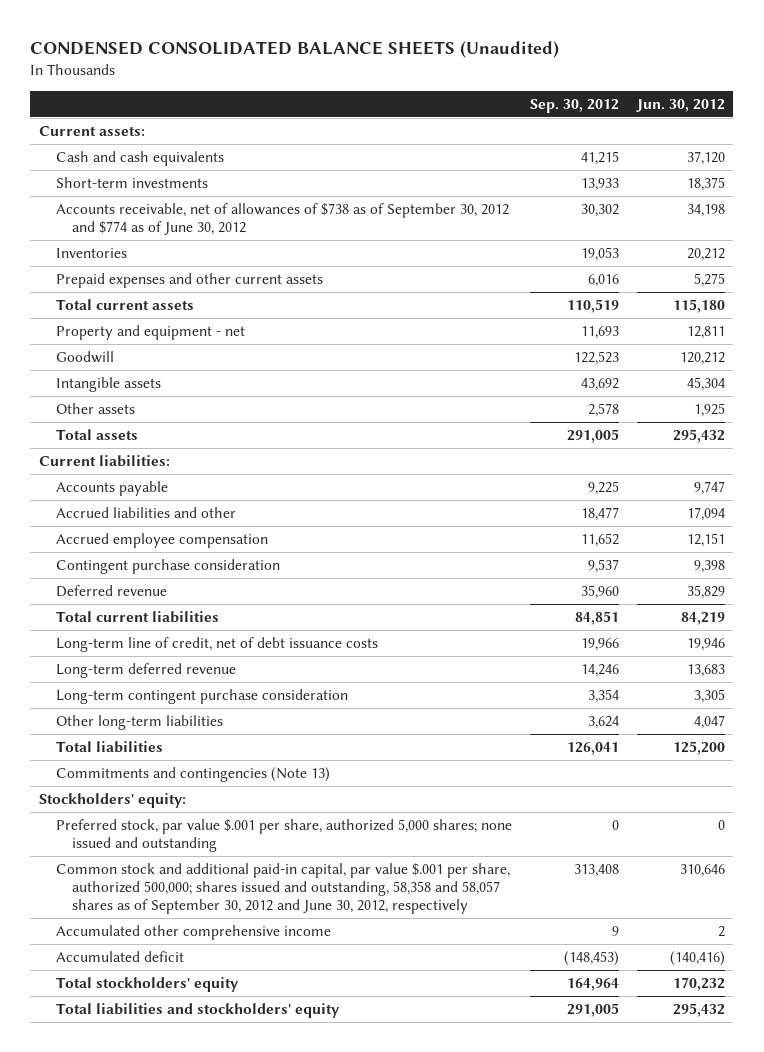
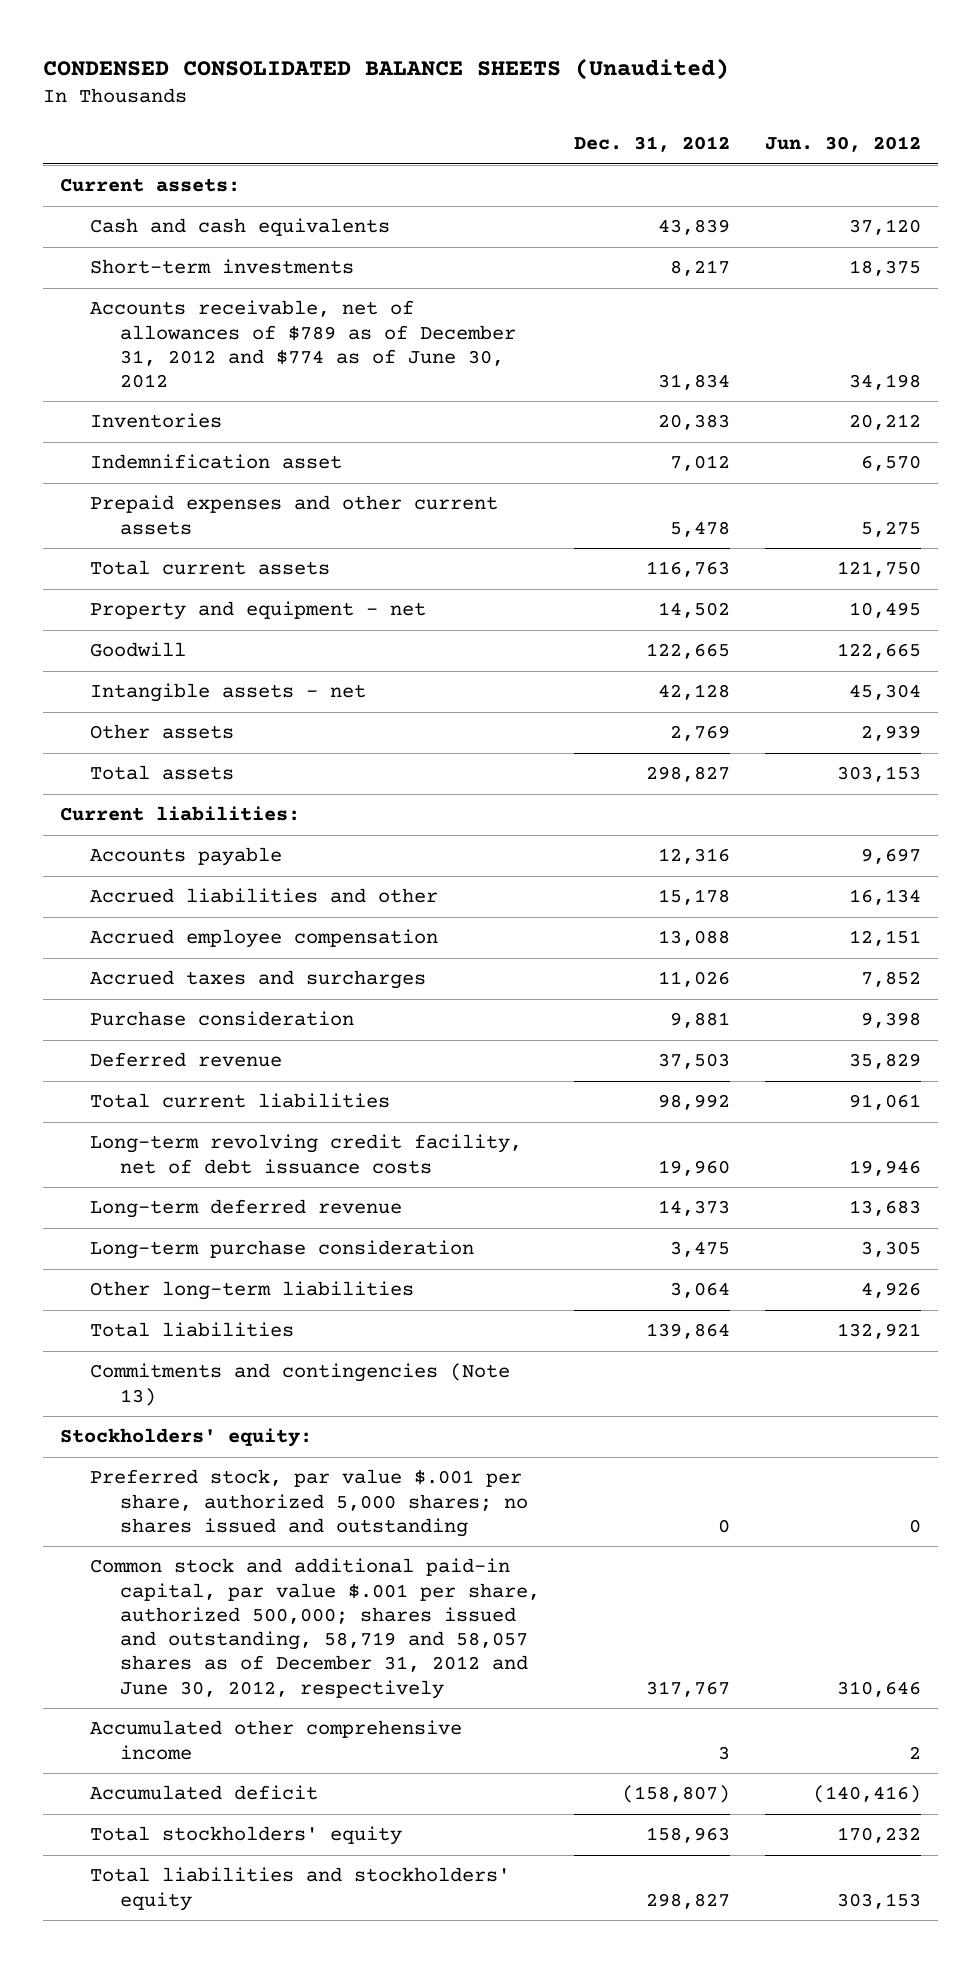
[529,98,619,113] Sep. 30, 2012 -> none
none -> [574,136,731,153] Dec. 31, 2012
[55,203,509,236] Accounts receivable, net of allowances of $738 as of September 30, 2012 and $774 as of June 30, 2012 -> [89,300,516,389] Accounts receivable, net of allowances of $789 as of December 31, 2012 and $774 as of June 30, 2012
none -> [89,454,342,470] Indemnification asset
[672,299,725,314] 115,180 -> [836,561,921,578] 121,750
[686,326,725,340] 12,811 -> [848,602,921,619] 10,495
[679,352,725,366] 120,212 -> [836,643,921,660] 122,665
[55,377,161,393] Intangible assets -> [89,683,366,703] Intangible assets - net
[693,403,725,418] 1,925 -> [860,725,921,742] 2,939
[672,429,725,444] 295,432 -> [836,766,921,783] 303,153
[693,481,725,496] 9,747 -> [860,848,921,865] 9,697
[686,507,725,522] 17,094 -> [848,889,921,906] 16,134
none -> [89,970,426,990] Accrued taxes and surcharges
[55,559,280,575] Contingent purchase consideration -> [89,1011,354,1027] Purchase consideration
[680,612,725,626] 84,219 -> [848,1094,921,1111] 91,061
[55,637,378,653] Long-term line of credit, net of debt issuance costs -> [89,1134,522,1174] Long-term revolving credit facility, net of debt issuance costs
[55,689,348,705] Long-term contingent purchase consideration -> [89,1240,474,1260] Long-term purchase consideration
[693,715,725,730] 4,047 -> [860,1282,921,1299] 4,926
[672,741,725,756] 125,200 -> [836,1323,921,1340] 132,921
[55,819,512,853] Preferred stock, par value $.001 per share, authorized 5,000 shares; none issued and outstanding -> [89,1469,528,1537] Preferred stock, par value $.001 per share, authorized 5,000 shares; no shares issued and outstanding
[55,863,510,915] Common stock and additional paid-in capital, par value $.001 per share, authorized 500,000; shares issued and outstanding, 58,358 and 58,057 shares as of September 30, 2012 and June 30, 2012, respectively -> [89,1558,540,1699] Common stock and additional paid-in capital, par value $.001 per share, authorized 500,000; shares issued and outstanding, 58,719 and 58,057 shares as of December 31, 2012 and June 30, 2012, respectively
[672,1003,725,1018] 295,432 -> [836,1892,921,1909] 303,153

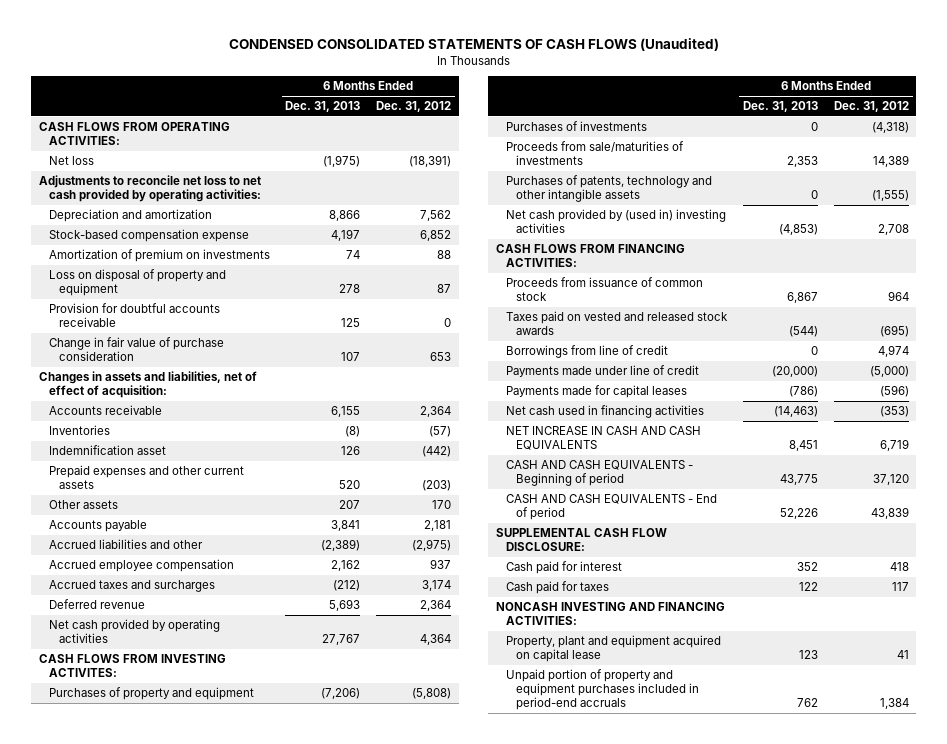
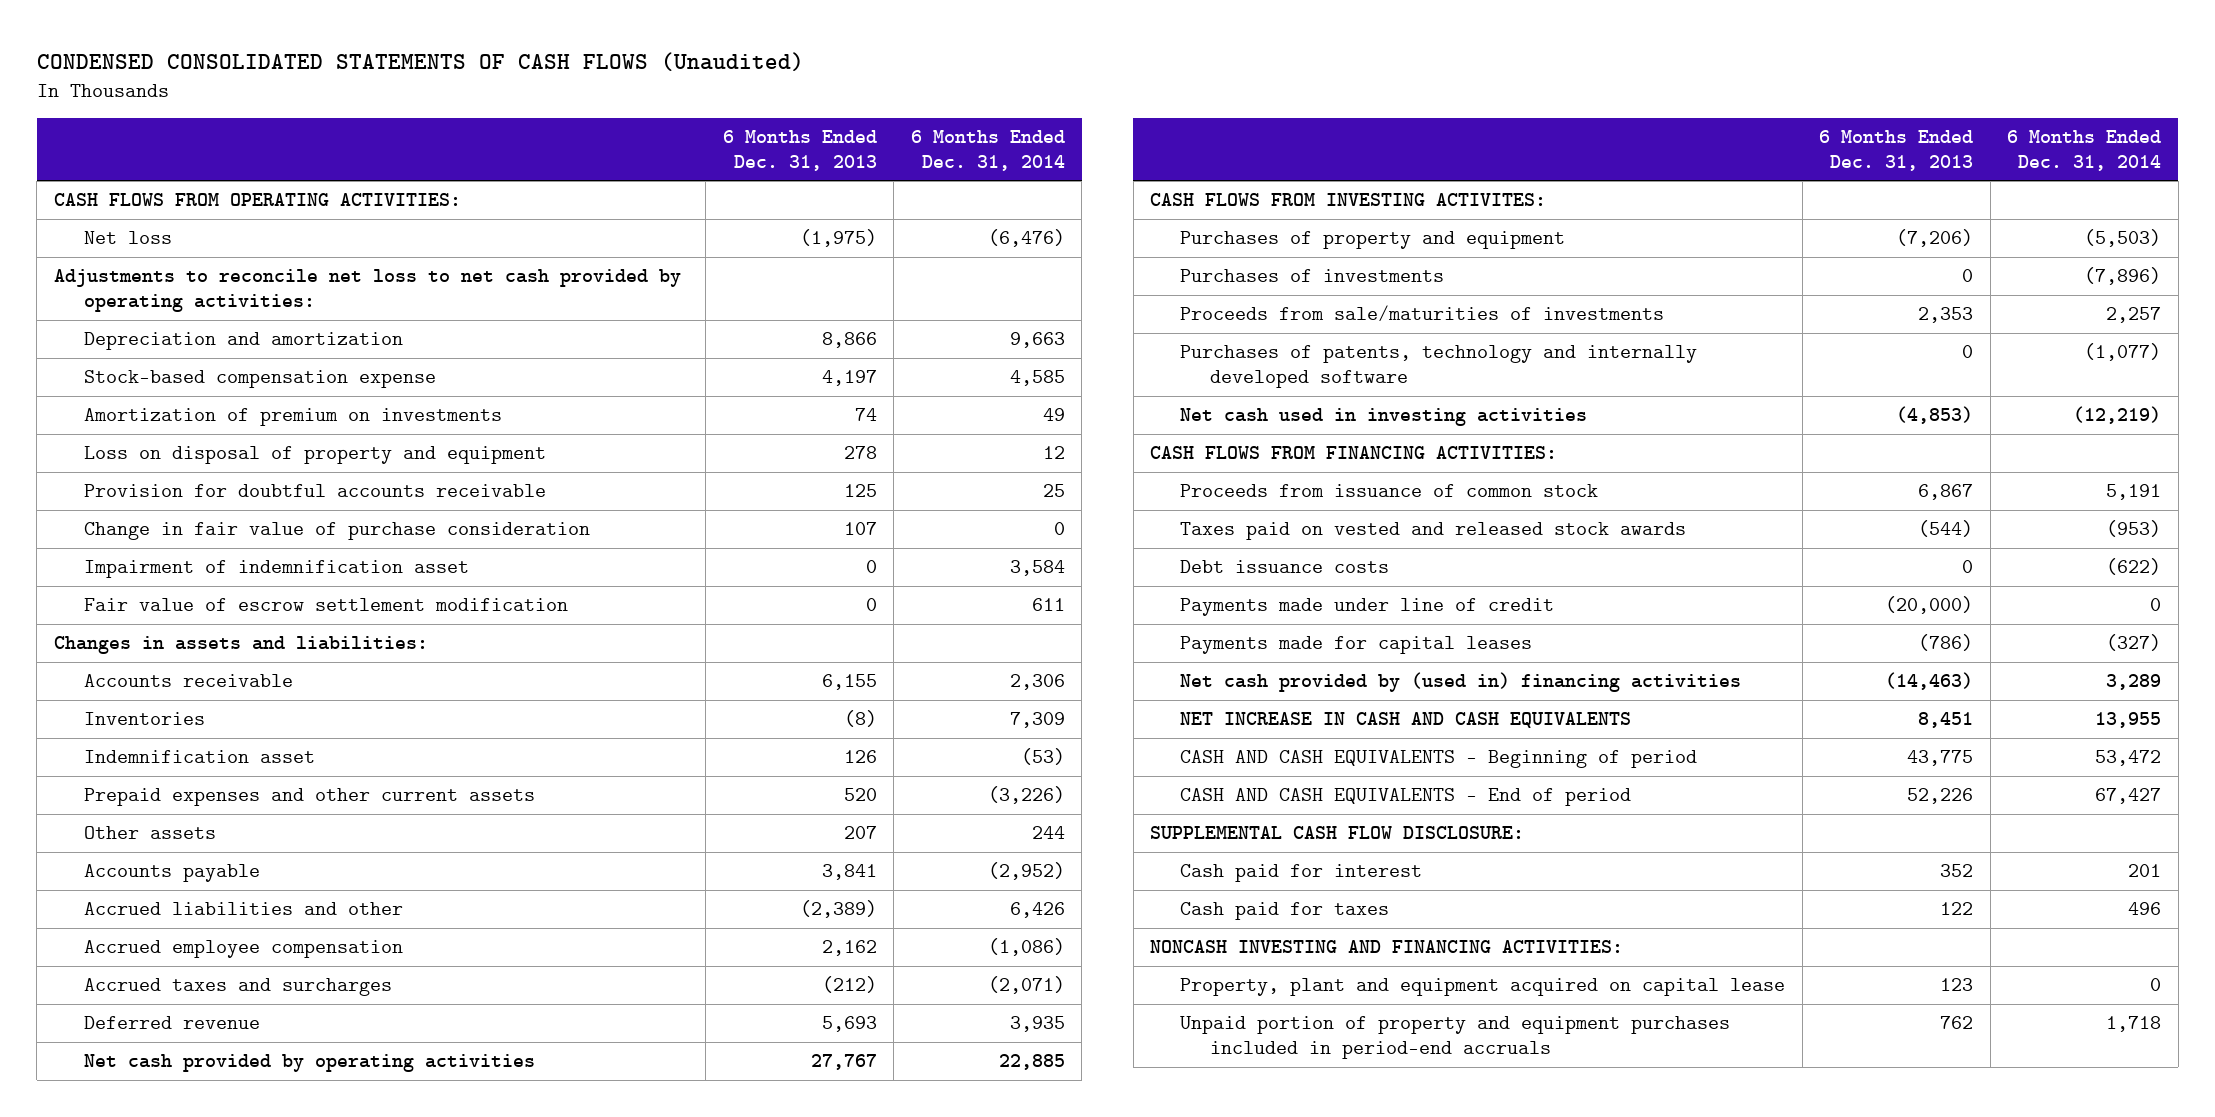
[376,101,452,113] Dec. 31, 2012 -> none
none -> [910,130,1065,171] 6 Months Ended Dec. 31, 2014
none -> [83,560,469,579] Impairment of indemnification asset
none -> [83,598,568,612] Fair value of escrow settlement modification
[38,371,257,399] Changes in assets and liabilities, net of effect of acquisition: -> [53,636,428,655] Changes in assets and liabilities:
[505,175,712,203] Purchases of patents, technology and other intangible assets -> [1180,345,1698,388] Purchases of patents, technology and internally developed software
[505,209,726,234] Net cash provided by (used in) investing activities -> [1180,408,1588,427] Net cash used in investing activities
[505,345,668,359] Borrowings from line of credit -> none
none -> [1180,560,1390,574] Debt issuance costs
[505,405,704,419] Net cash used in financing activities -> [1180,672,1742,693] Net cash provided by (used in) financing activities

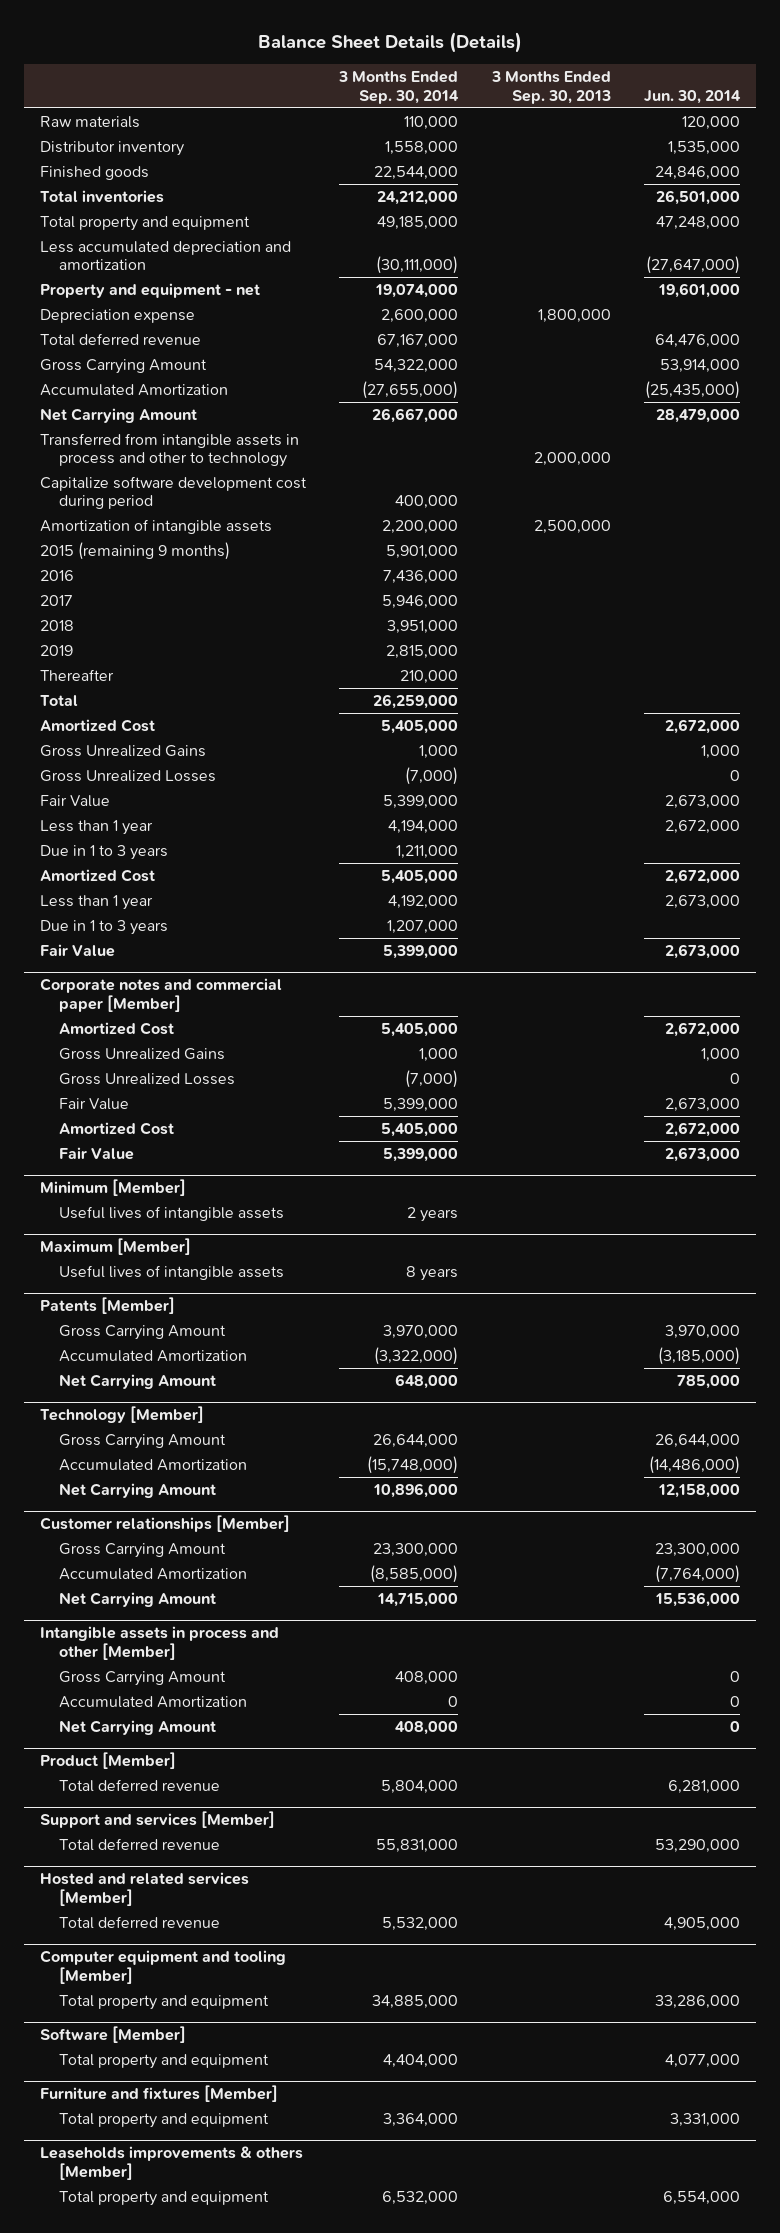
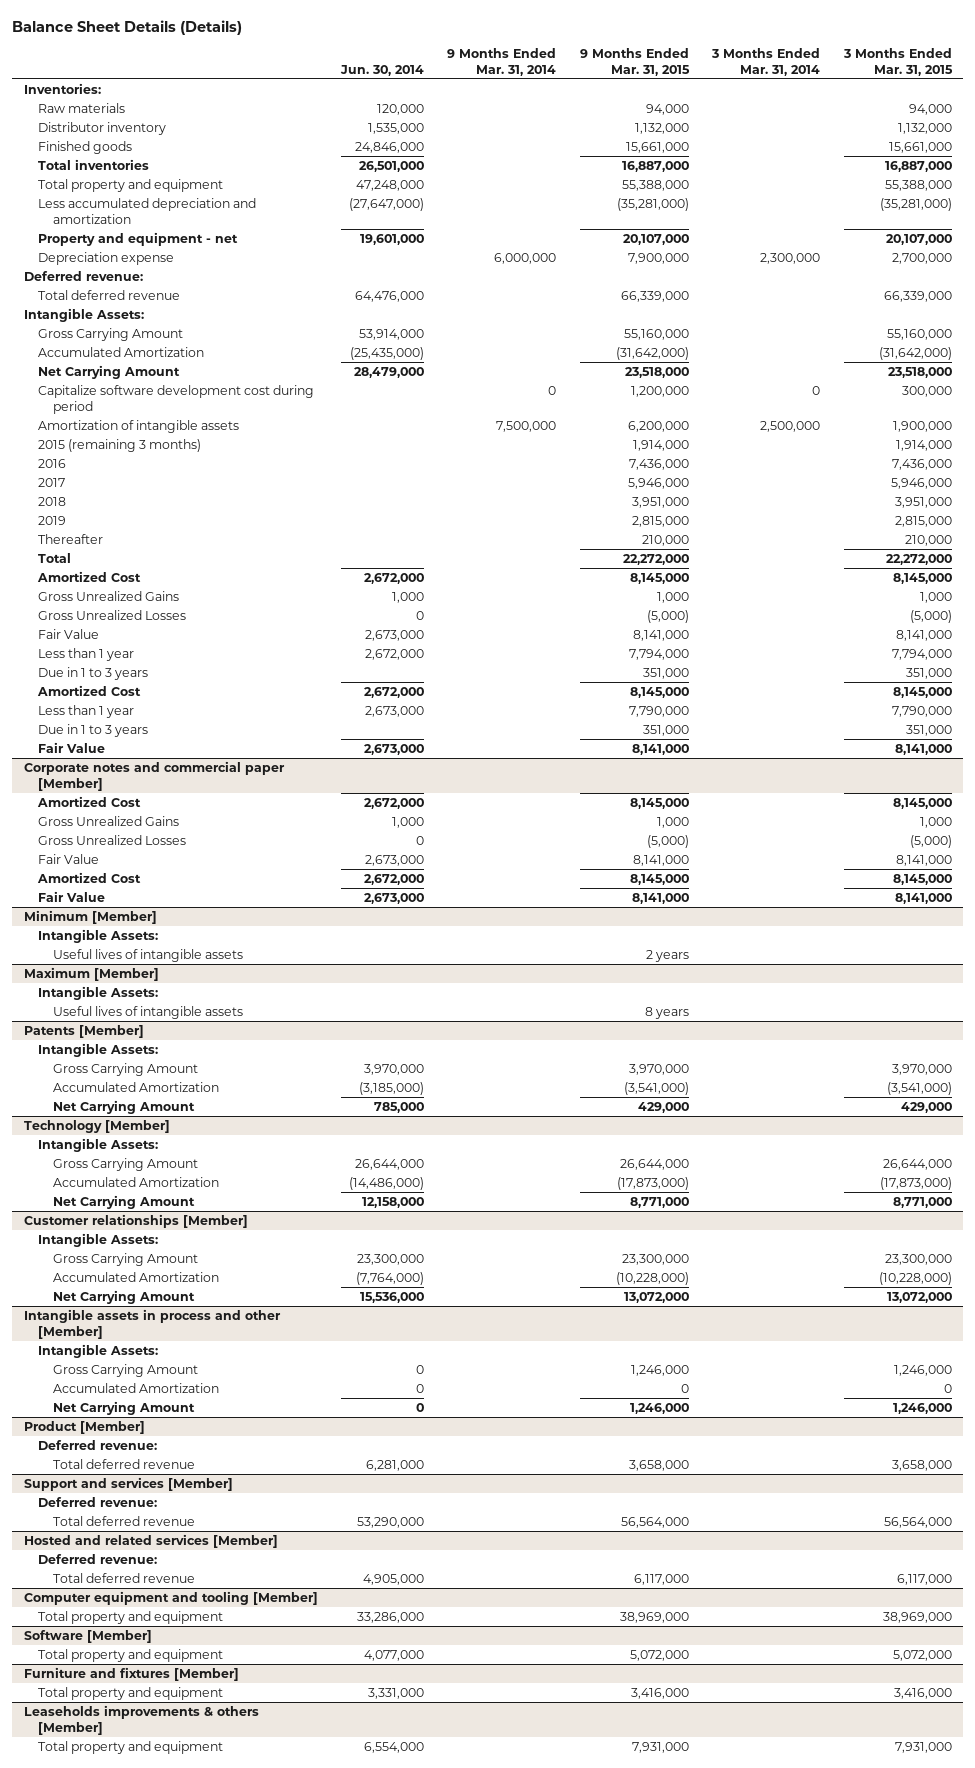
[338,71,460,104] 3 Months Ended Sep. 30, 2014 -> none
[490,71,611,104] 3 Months Ended Sep. 30, 2013 -> none
none -> [447,48,557,76] 9 Months Ended Mar. 31, 2014
none -> [579,48,690,76] 9 Months Ended Mar. 31, 2015
none -> [711,48,821,76] 3 Months Ended Mar. 31, 2014
none -> [842,48,953,76] 3 Months Ended Mar. 31, 2015
none -> [23,82,101,94] Inventories:
none -> [23,270,143,281] Deferred revenue:
none -> [23,307,144,322] Intangible Assets:
[40,432,300,468] Transferred from intangible assets in process and other to technology -> none
[40,541,231,560] 2015 (remaining 9 months) -> [38,438,202,452] 2015 (remaining 3 months)
none -> [38,928,159,943] Intangible Assets:
none -> [38,985,159,1000] Intangible Assets:
none -> [38,1042,159,1057] Intangible Assets:
none -> [38,1137,159,1152] Intangible Assets:
none -> [38,1232,159,1247] Intangible Assets:
none -> [38,1343,159,1358] Intangible Assets:
none -> [38,1439,158,1450] Deferred revenue:
none -> [38,1496,158,1507] Deferred revenue:
none -> [38,1553,158,1564] Deferred revenue:

